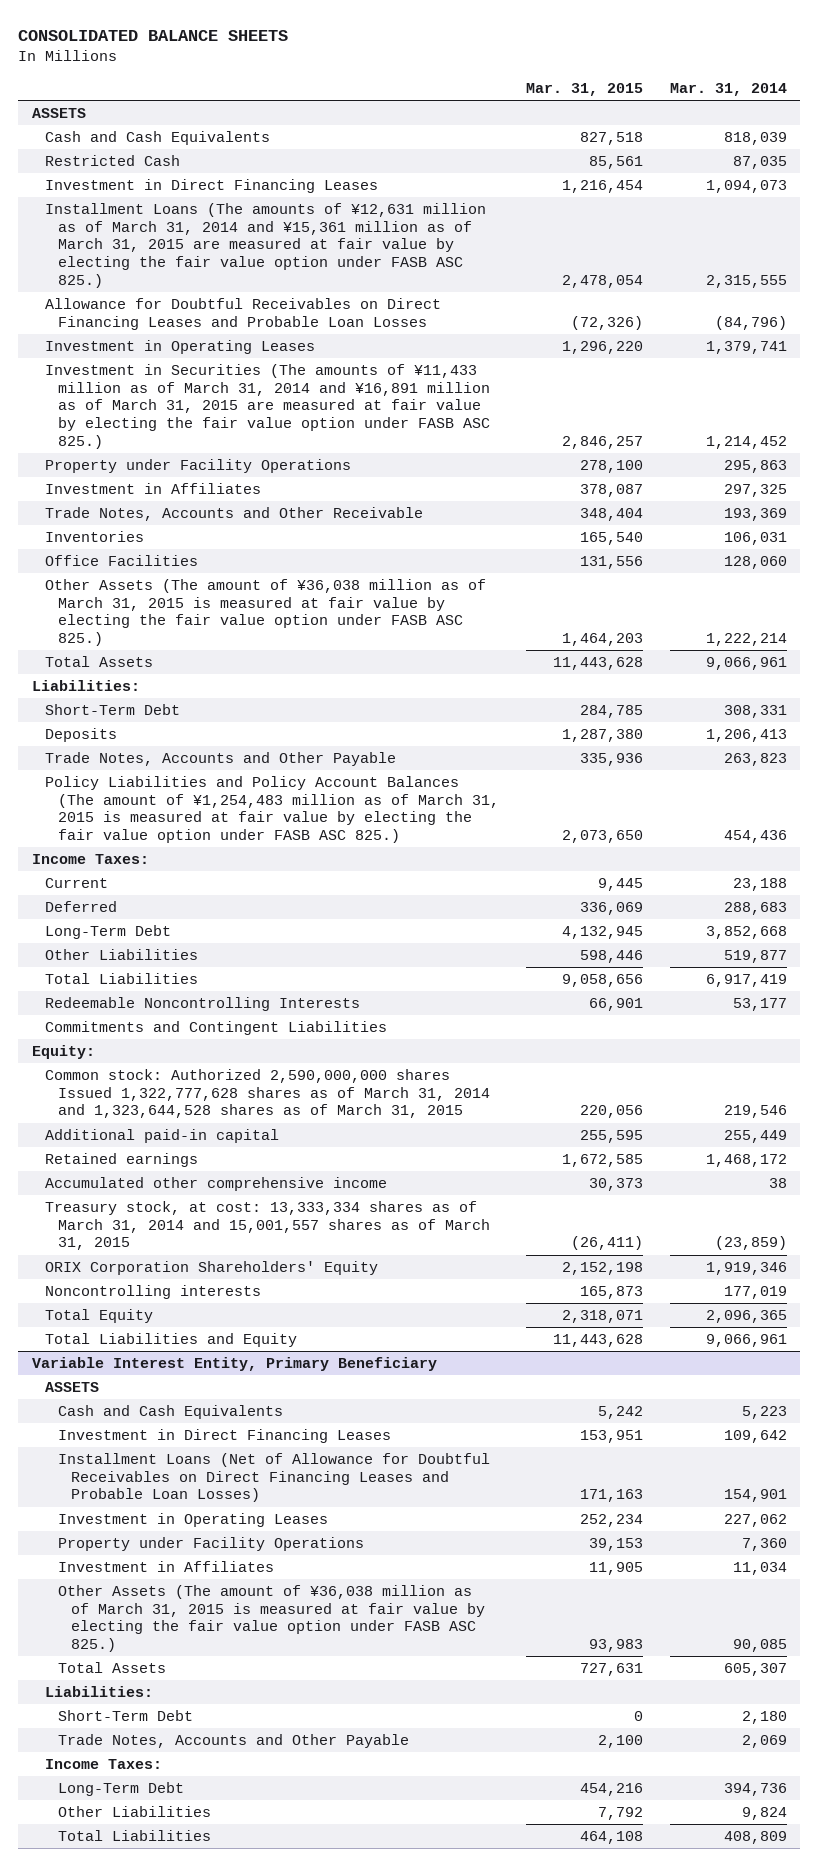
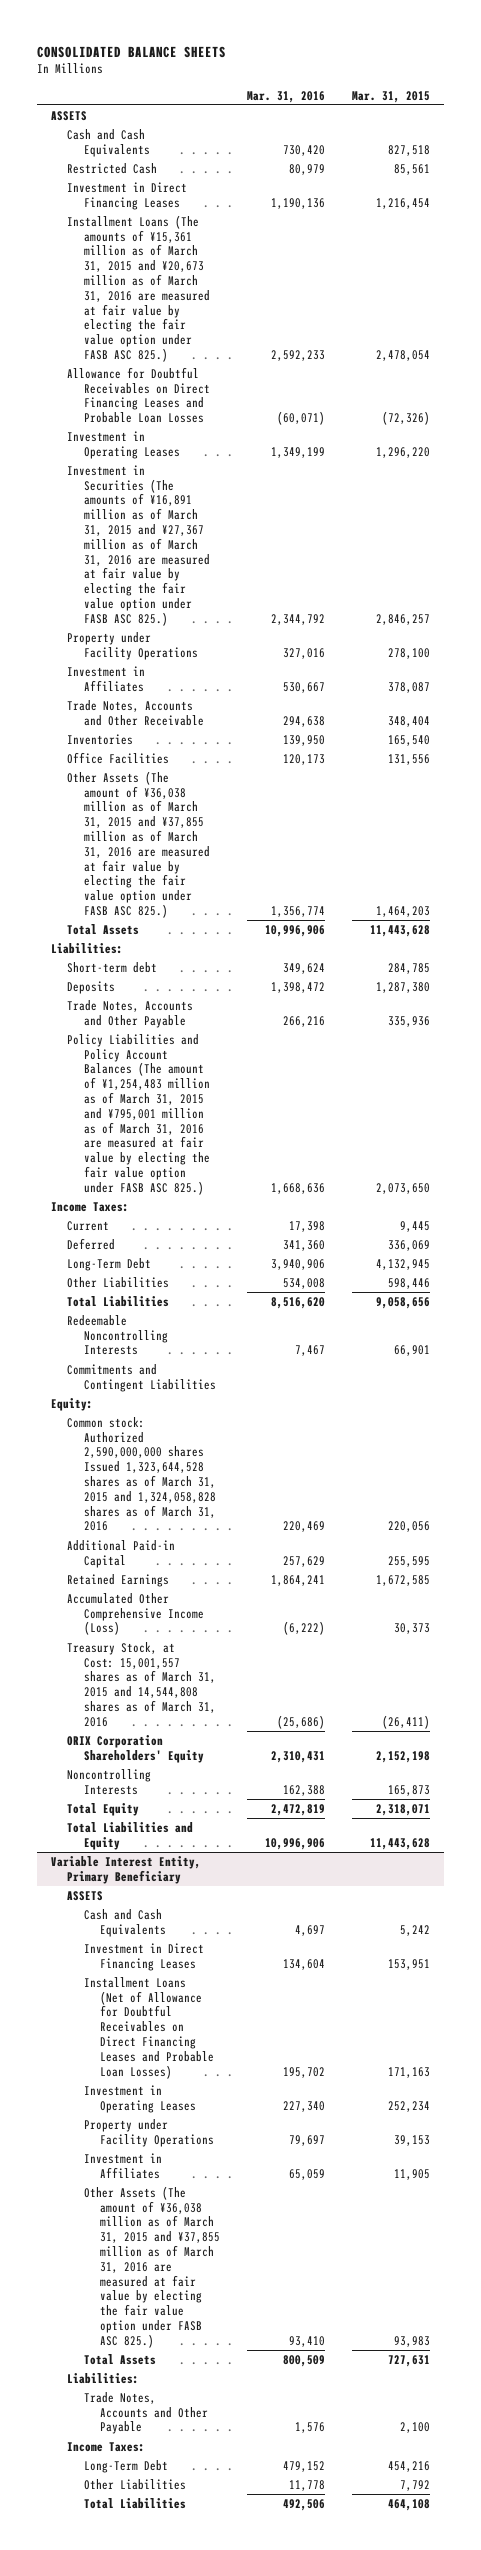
[669,83,787,97] Mar. 31, 2014 -> none
none -> [247,90,326,103] Mar. 31, 2016
[44,202,486,289] Installment Loans (The amounts of ¥12,631 million as of March 31, 2014 and ¥15,361 million as of March 31, 2015 are measured at fair value by electing the fair value option under FASB ASC 825.) -> [67,214,210,362] Installment Loans (The amounts of ¥15,361 million as of March 31, 2015 and ¥20,673 million as of March 31, 2016 are measured at fair value by electing the fair value option under FASB ASC 825.)
[44,363,490,450] Investment in Securities (The amounts of ¥11,433 million as of March 31, 2014 and ¥16,891 million as of March 31, 2015 are measured at fair value by electing the fair value option under FASB ASC 825.) -> [67,464,210,626] Investment in Securities (The amounts of ¥16,891 million as of March 31, 2015 and ¥27,367 million as of March 31, 2016 are measured at fair value by electing the fair value option under FASB ASC 825.)
[44,578,486,647] Other Assets (The amount of ¥36,038 million as of March 31, 2015 is measured at fair value by electing the fair value option under FASB ASC 825.) -> [67,770,210,918] Other Assets (The amount of ¥36,038 million as of March 31, 2015 and ¥37,855 million as of March 31, 2016 are measured at fair value by electing the fair value option under FASB ASC 825.)
[44,703,180,715] Short-Term Debt -> [67,961,158,973] Short-term debt
[44,775,499,844] Policy Liabilities and Policy Account Balances (The amount of ¥1,254,483 million as of March 31, 2015 is measured at fair value by electing the fair value option under FASB ASC 825.) -> [67,1033,210,1195] Policy Liabilities and Policy Account Balances (The amount of ¥1,254,483 million as of March 31, 2015 and ¥795,001 million as of March 31, 2016 are measured at fair value by electing the fair value option under FASB ASC 825.)
[44,1068,490,1119] Common stock: Authorized 2,590,000,000 shares Issued 1,322,777,628 shares as of March 31, 2014 and 1,323,644,528 shares as of March 31, 2015 -> [67,1416,216,1532] Common stock: Authorized 2,590,000,000 shares Issued 1,323,644,528 shares as of March 31, 2015 and 1,324,058,828 shares as of March 31, 2016
[44,1128,279,1143] Additional paid-in capital -> [67,1539,176,1568] Additional Paid-in Capital
[44,1152,198,1167] Retained earnings -> [67,1573,170,1587] Retained Earnings
[44,1176,387,1191] Accumulated other comprehensive income -> [67,1592,204,1636] Accumulated Other Comprehensive Income (Loss)
[44,1200,490,1251] Treasury stock, at cost: 13,333,334 shares as of March 31, 2014 and 15,001,557 shares as of March 31, 2015 -> [67,1641,216,1727] Treasury Stock, at Cost: 15,001,557 shares as of March 31, 2015 and 14,544,808 shares as of March 31, 2016
[44,1284,261,1299] Noncontrolling interests -> [67,1768,152,1795] Noncontrolling Interests
[57,1584,486,1653] Other Assets (The amount of ¥36,038 million as of March 31, 2015 is measured at fair value by electing the fair value option under FASB ASC 825.) -> [83,2185,220,2348] Other Assets (The amount of ¥36,038 million as of March 31, 2015 and ¥37,855 million as of March 31, 2016 are measured at fair value by electing the fair value option under FASB ASC 825.)
[57,1709,193,1721] Short-Term Debt -> none

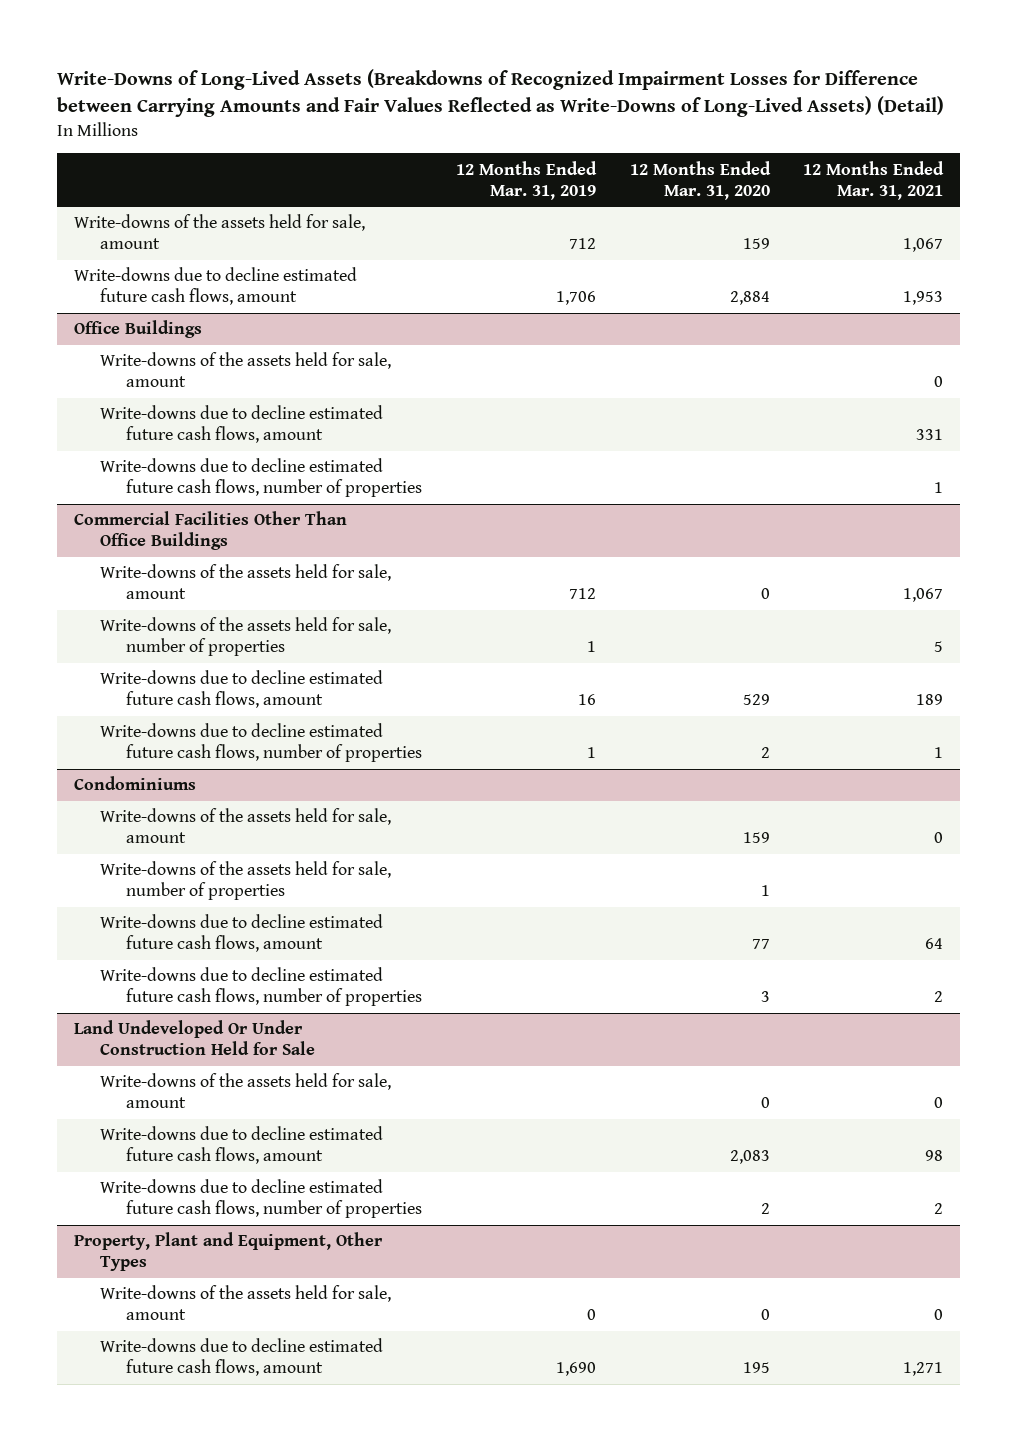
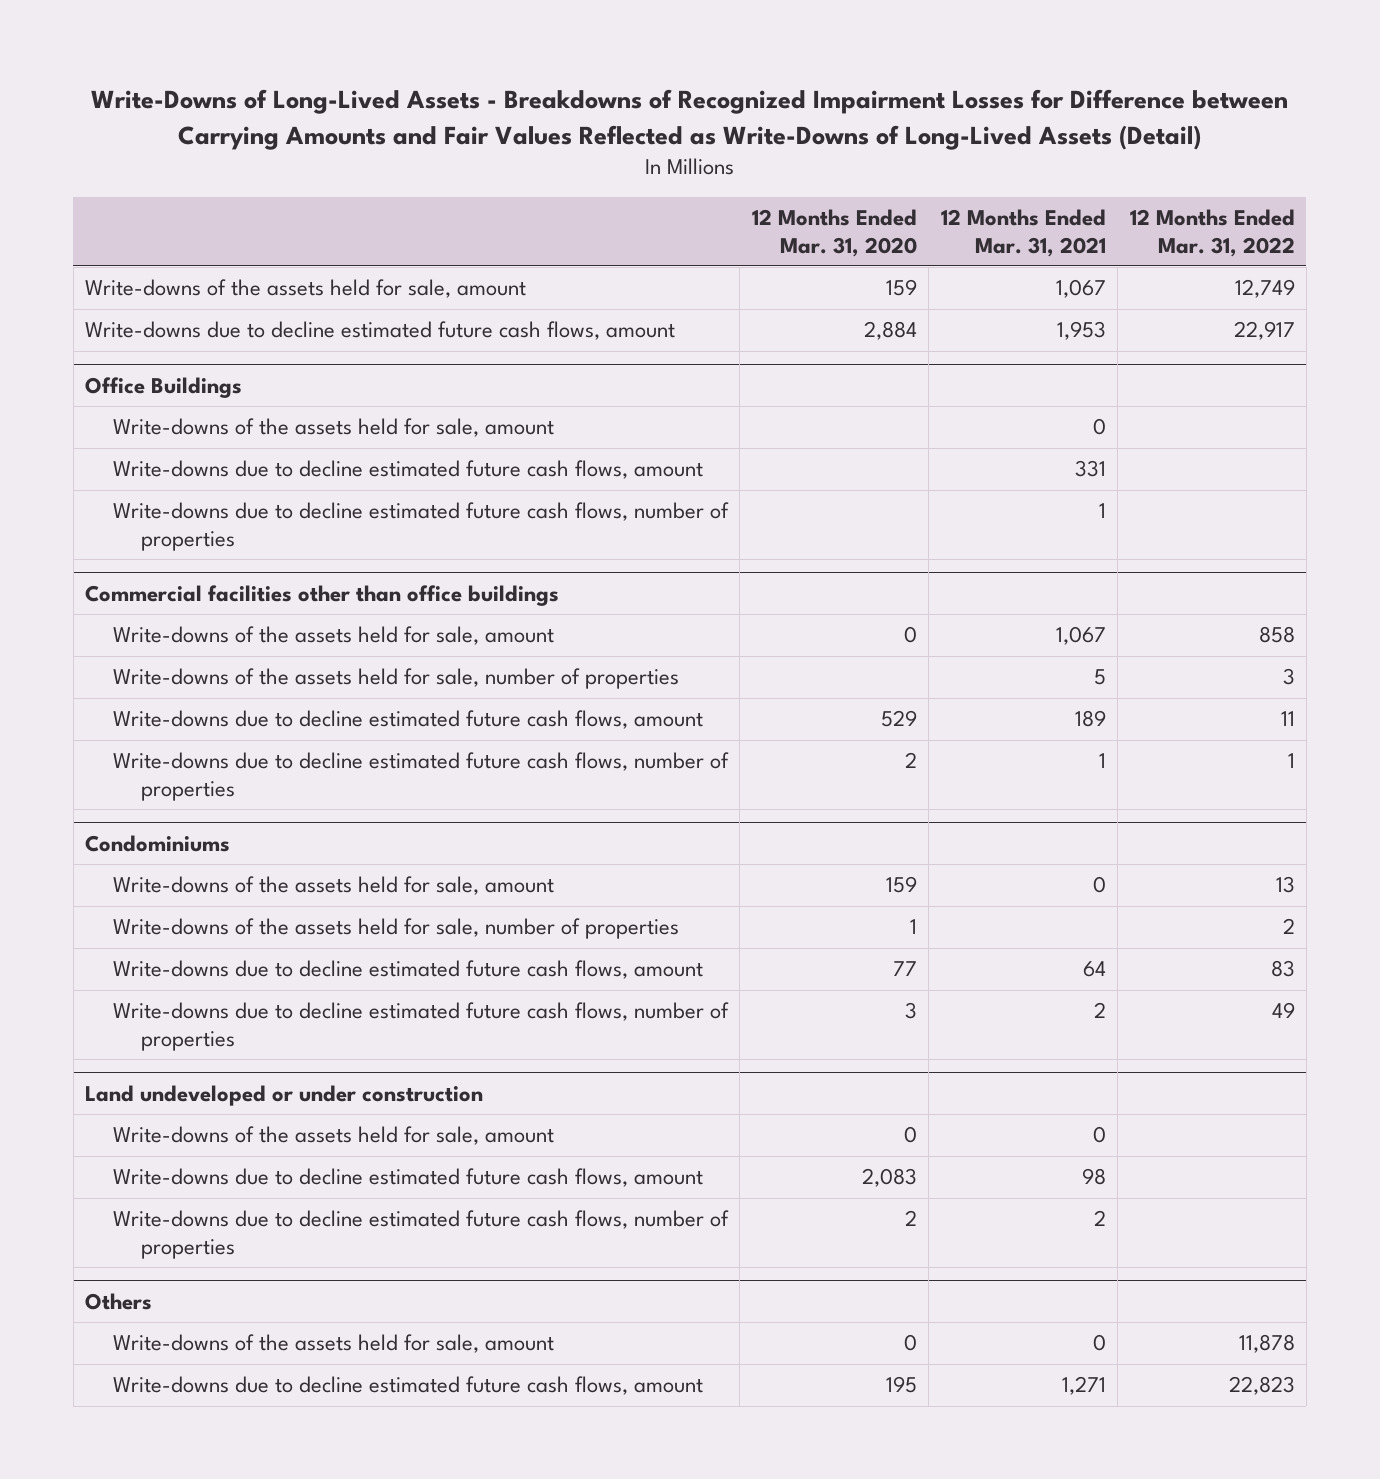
[57,68,945,118] Write-Downs of Long-Lived Assets (Breakdowns of Recognized Impairment Losses for Difference between Carrying Amounts and Fair Values Reflected as Write-Downs of Long-Lived Assets) (Detail) -> [90,89,1288,150] Write-Downs of Long-Lived Assets - Breakdowns of Recognized Impairment Losses for Difference between Carrying Amounts and Fair Values Reflected as Write-Downs of Long-Lived Assets (Detail)
[456,160,598,200] 12 Months Ended Mar. 31, 2019 -> none
none -> [1129,208,1295,257] 12 Months Ended Mar. 31, 2022
[74,511,348,551] Commercial Facilities Other Than Office Buildings -> [85,585,560,607] Commercial facilities other than office buildings
[74,1020,316,1056] Land Undeveloped Or Under Construction Held for Sale -> [85,1085,484,1107] Land undeveloped or under construction
[74,1232,384,1272] Property, Plant and Equipment, Other Types -> [85,1293,153,1311] Others

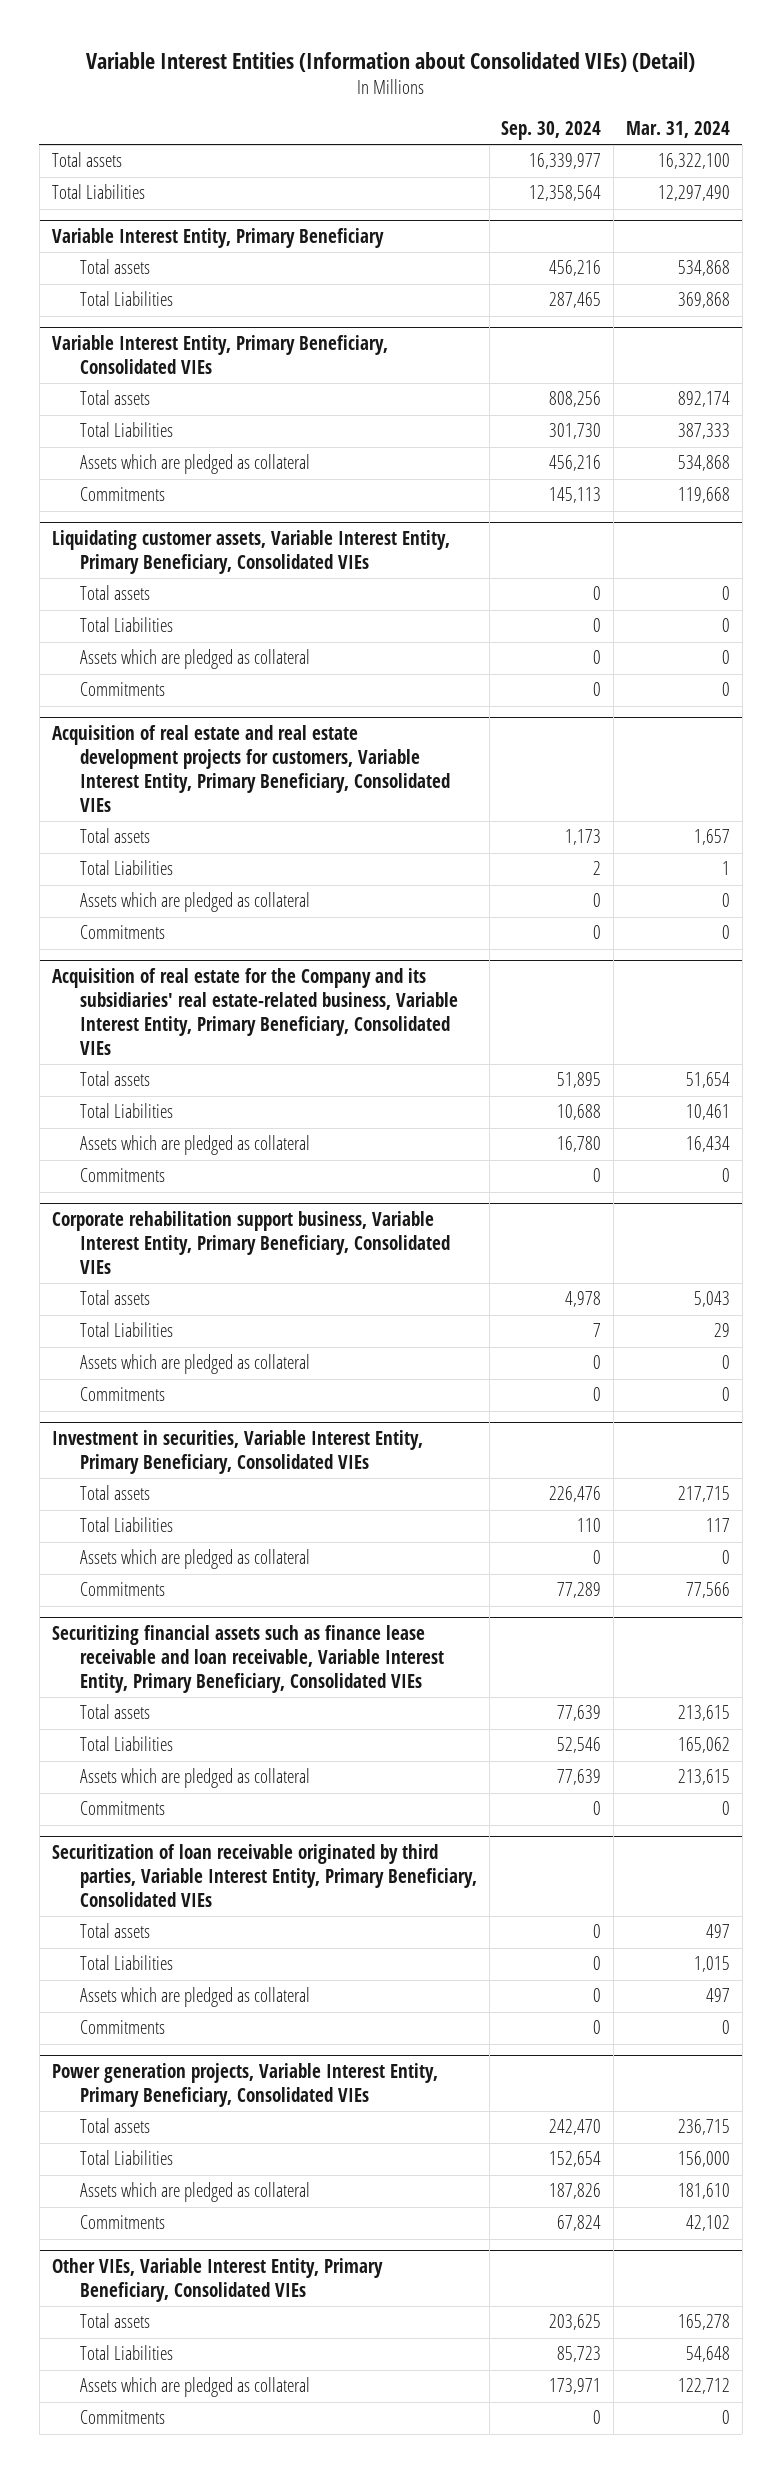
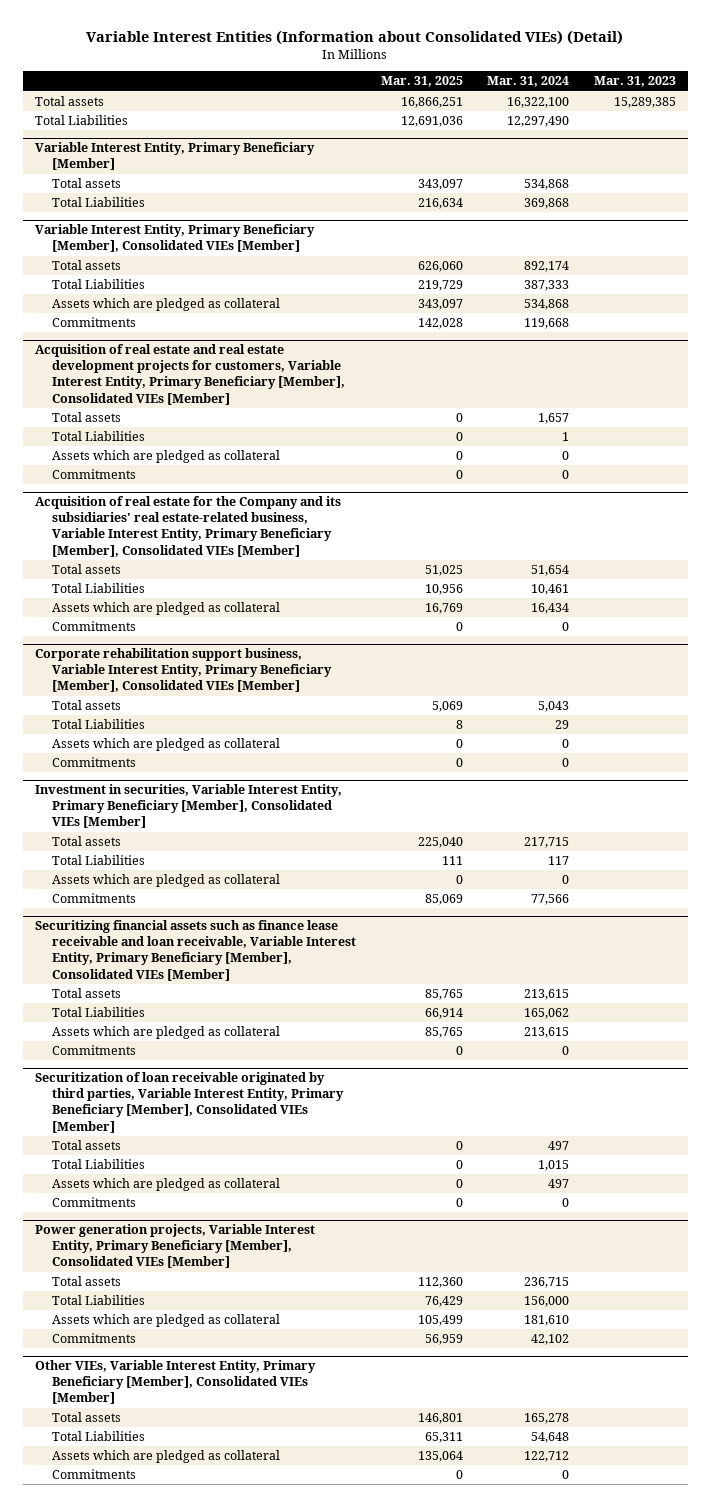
[501,120,602,140] Sep. 30, 2024 -> none
none -> [380,76,463,88] Mar. 31, 2025
none -> [593,76,676,88] Mar. 31, 2023
[51,228,384,249] Variable Interest Entity, Primary Beneficiary -> [34,142,315,171] Variable Interest Entity, Primary Beneficiary [Member]
[51,335,388,375] Variable Interest Entity, Primary Beneficiary, Consolidated VIEs -> [34,224,315,253] Variable Interest Entity, Primary Beneficiary [Member], Consolidated VIEs [Member]
[51,530,450,575] Liquidating customer assets, Variable Interest Entity, Primary Beneficiary, Consolidated VIEs -> none
[79,585,150,601] Total assets -> none
[79,617,173,633] Total Liabilities -> none
[79,649,310,670] Assets which are pledged as collateral -> none
[79,682,165,697] Commitments -> none
[51,725,450,812] Acquisition of real estate and real estate development projects for customers, Variable Interest Entity, Primary Beneficiary, Consolidated VIEs -> [34,344,346,405] Acquisition of real estate and real estate development projects for customers, Variable Interest Entity, Primary Beneficiary [Member], Consolidated VIEs [Member]
[51,968,458,1055] Acquisition of real estate for the Company and its subsidiaries' real estate-related business, Variable Interest Entity, Primary Beneficiary, Consolidated VIEs -> [34,496,341,557] Acquisition of real estate for the Company and its subsidiaries' real estate-related business, Variable Interest Entity, Primary Beneficiary [Member], Consolidated VIEs [Member]
[51,1211,450,1274] Corporate rehabilitation support business, Variable Interest Entity, Primary Beneficiary, Consolidated VIEs -> [34,648,333,693] Corporate rehabilitation support business, Variable Interest Entity, Primary Beneficiary [Member], Consolidated VIEs [Member]
[51,1430,423,1475] Investment in securities, Variable Interest Entity, Primary Beneficiary, Consolidated VIEs -> [34,784,342,829] Investment in securities, Variable Interest Entity, Primary Beneficiary [Member], Consolidated VIEs [Member]
[51,1625,444,1693] Securitizing financial assets such as finance lease receivable and loan receivable, Variable Interest Entity, Primary Beneficiary, Consolidated VIEs -> [34,920,357,981] Securitizing financial assets such as finance lease receivable and loan receivable, Variable Interest Entity, Primary Beneficiary [Member], Consolidated VIEs [Member]
[51,1844,477,1907] Securitization of loan receivable originated by third parties, Variable Interest Entity, Primary Beneficiary, Consolidated VIEs -> [34,1072,345,1133] Securitization of loan receivable originated by third parties, Variable Interest Entity, Primary Beneficiary [Member], Consolidated VIEs [Member]
[51,2063,438,2108] Power generation projects, Variable Interest Entity, Primary Beneficiary, Consolidated VIEs -> [34,1224,315,1269] Power generation projects, Variable Interest Entity, Primary Beneficiary [Member], Consolidated VIEs [Member]
[51,2258,383,2303] Other VIEs, Variable Interest Entity, Primary Beneficiary, Consolidated VIEs -> [34,1360,316,1405] Other VIEs, Variable Interest Entity, Primary Beneficiary [Member], Consolidated VIEs [Member]

